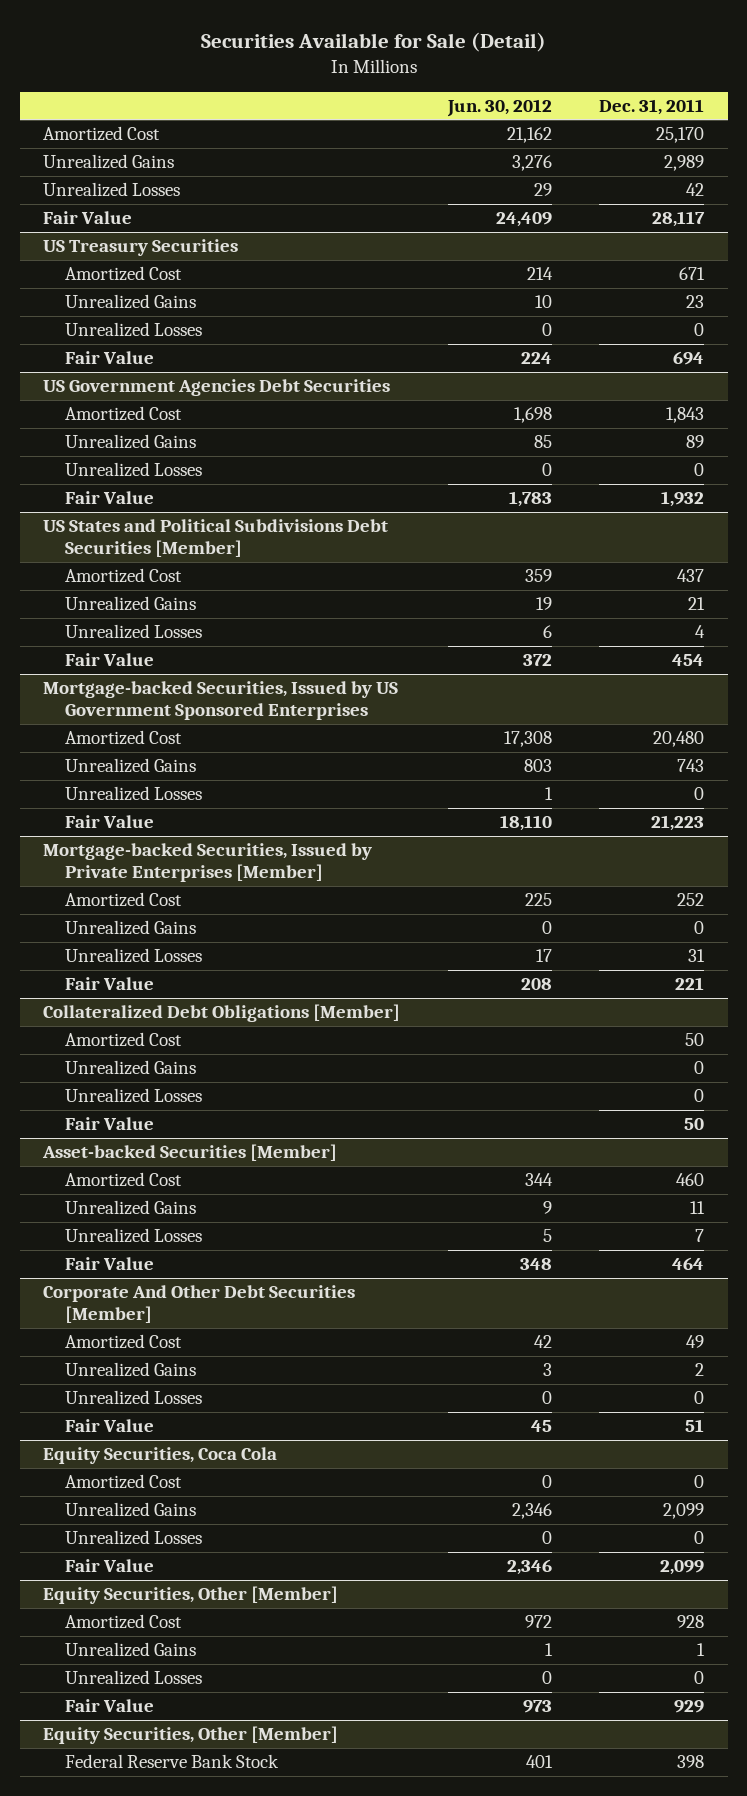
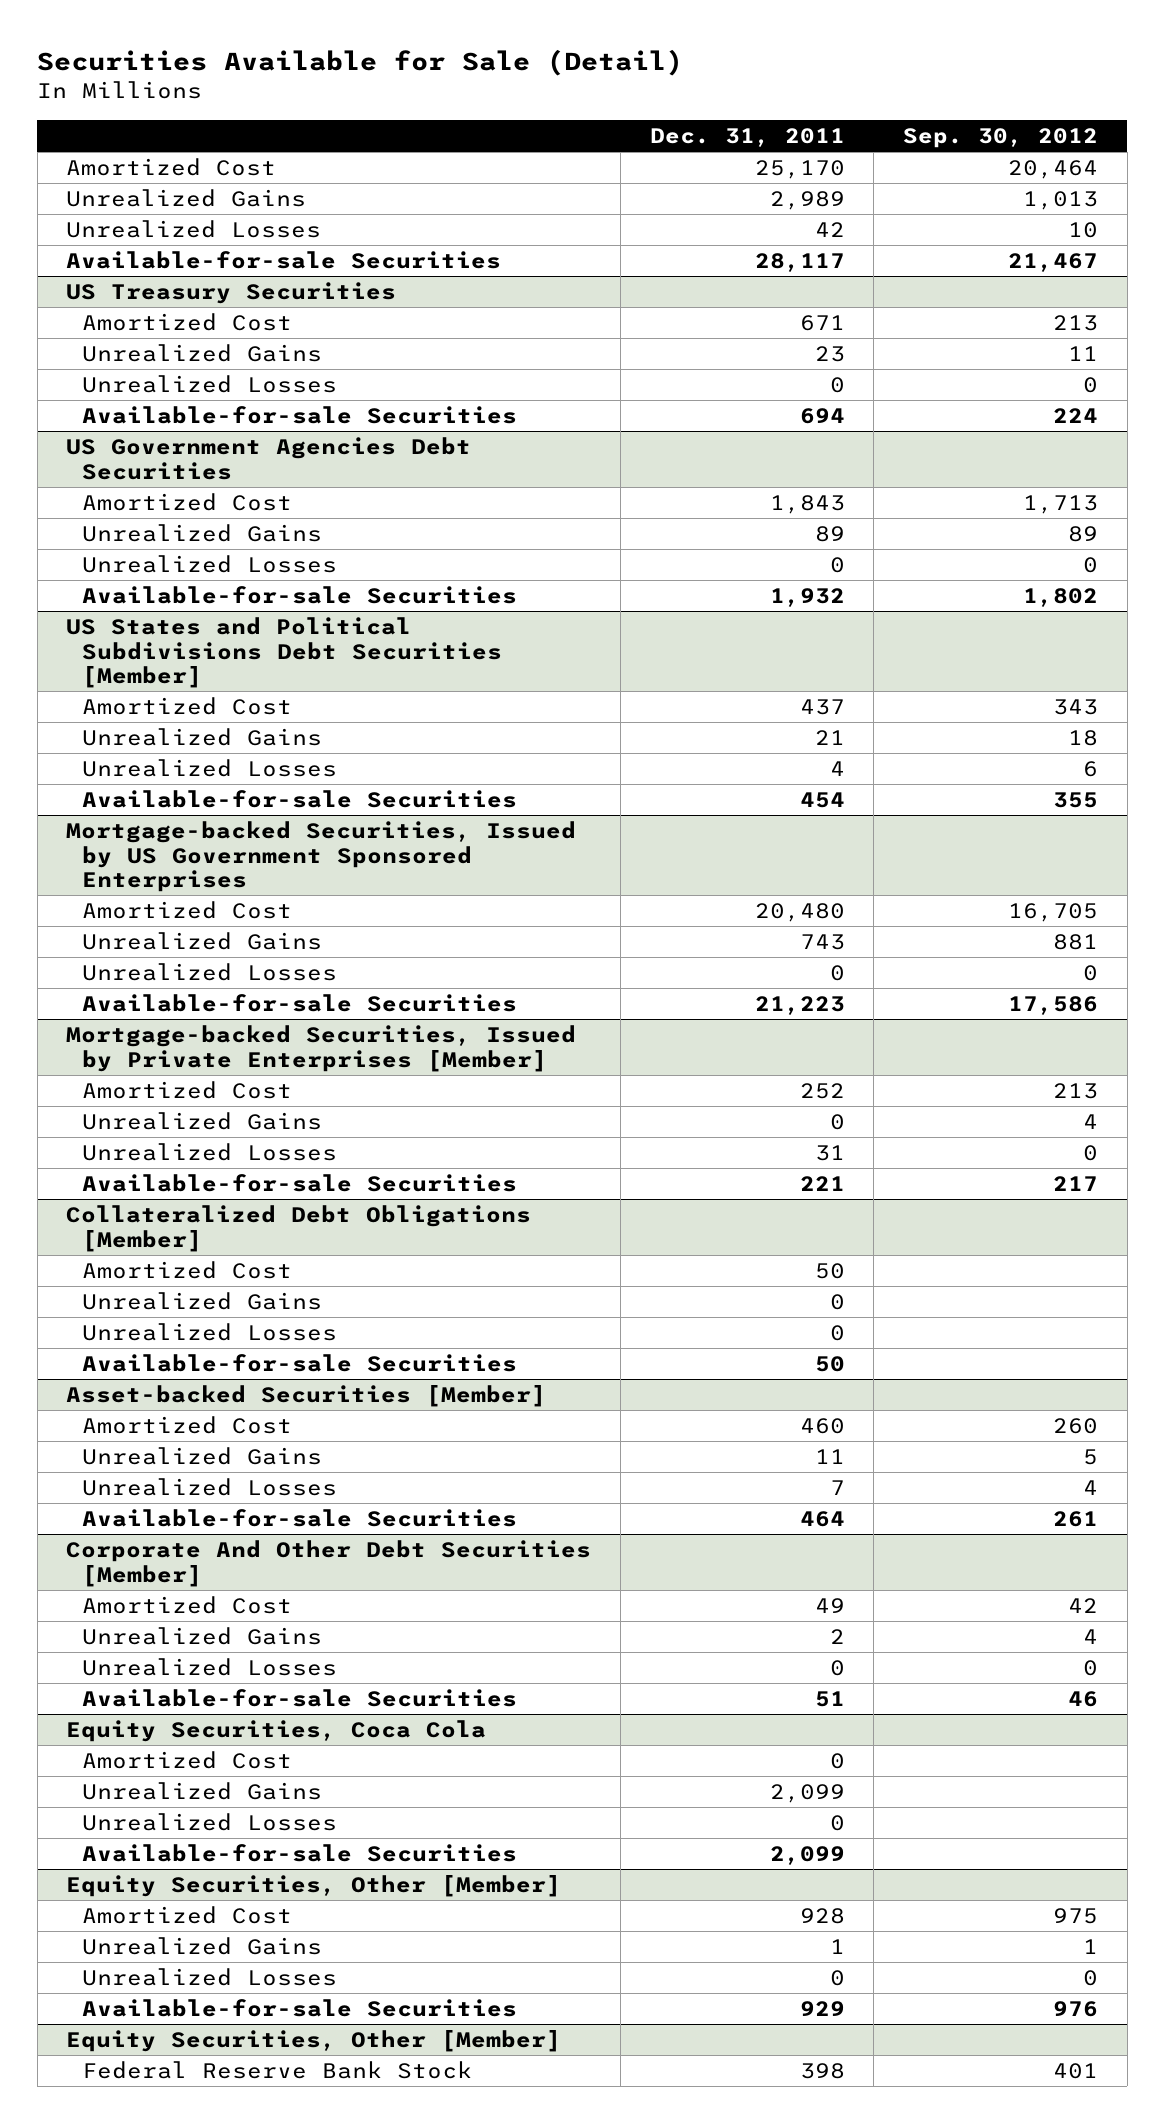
[446,98,552,117] Jun. 30, 2012 -> none
none -> [903,127,1099,148] Sep. 30, 2012
[43,211,133,225] Fair Value -> [66,251,502,270] Available-for-sale Securities
[64,351,154,365] Fair Value -> [82,406,518,425] Available-for-sale Securities
[64,491,154,505] Fair Value -> [82,586,518,605] Available-for-sale Securities
[64,653,154,667] Fair Value -> [82,790,518,809] Available-for-sale Securities
[64,815,154,829] Fair Value -> [82,994,518,1013] Available-for-sale Securities
[64,977,154,991] Fair Value -> [82,1174,518,1193] Available-for-sale Securities
[64,1117,154,1131] Fair Value -> [82,1354,518,1373] Available-for-sale Securities
[64,1257,154,1271] Fair Value -> [82,1509,518,1528] Available-for-sale Securities
[64,1419,154,1433] Fair Value -> [82,1689,518,1708] Available-for-sale Securities
[64,1559,154,1573] Fair Value -> [82,1844,518,1863] Available-for-sale Securities
[64,1699,154,1713] Fair Value -> [82,1999,518,2018] Available-for-sale Securities

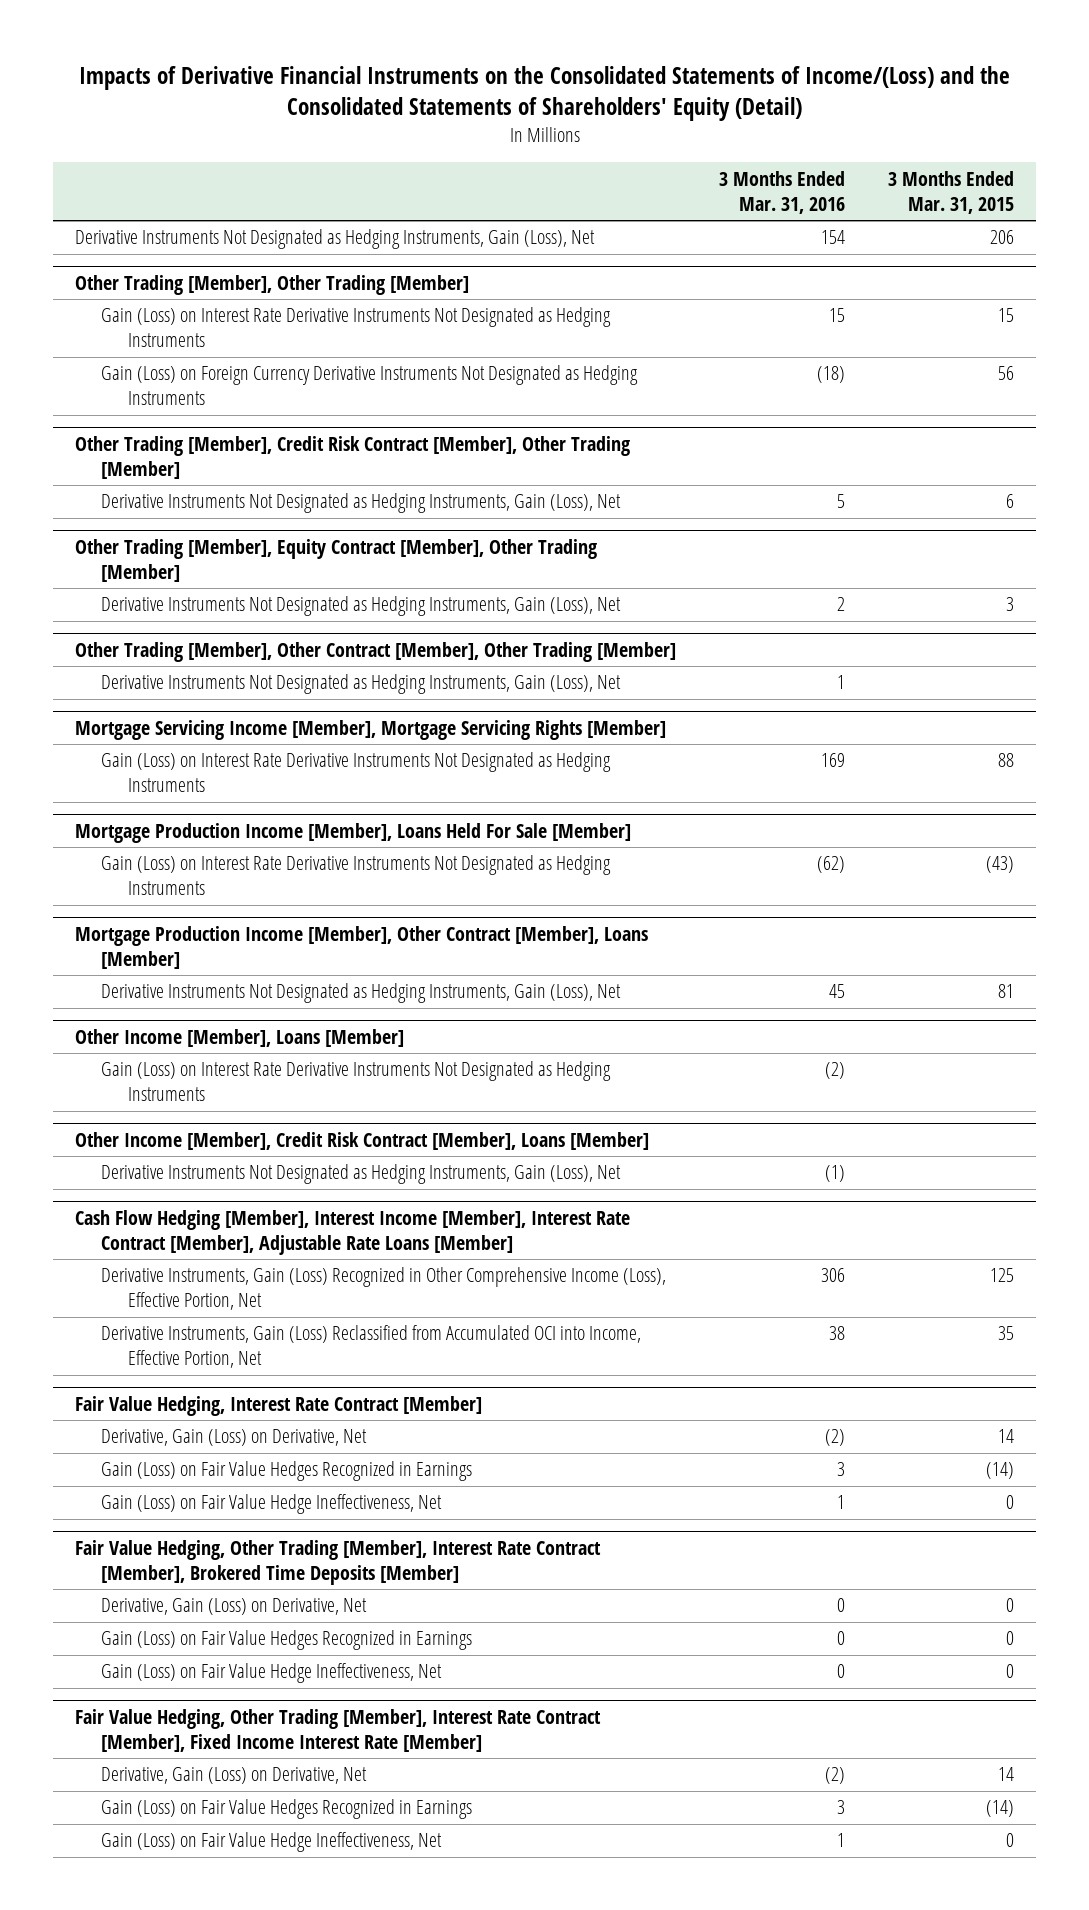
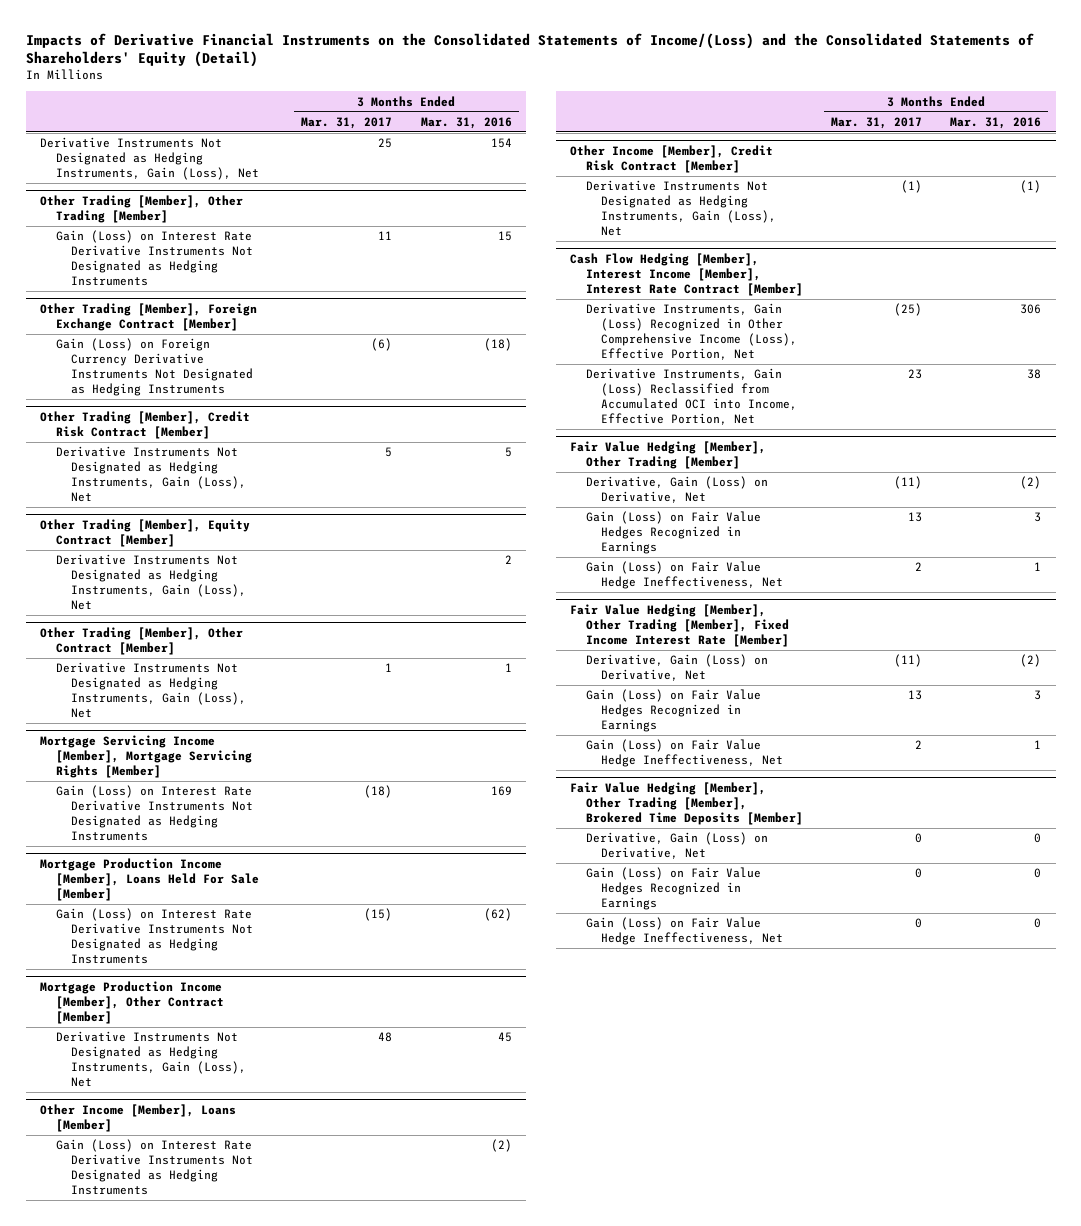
[888,170,1015,214] 3 Months Ended Mar. 31, 2015 -> none
none -> [301,116,393,129] Mar. 31, 2017
none -> [40,302,258,331] Other Trading [Member], Foreign Exchange Contract [Member]
[74,435,630,479] Other Trading [Member], Credit Risk Contract [Member], Other Trading [Member] -> [40,410,251,439] Other Trading [Member], Credit Risk Contract [Member]
[74,538,597,582] Other Trading [Member], Equity Contract [Member], Other Trading [Member] -> [40,518,251,547] Other Trading [Member], Equity Contract [Member]
[74,641,676,662] Other Trading [Member], Other Contract [Member], Other Trading [Member] -> [40,626,244,655] Other Trading [Member], Other Contract [Member]
[74,925,648,969] Mortgage Production Income [Member], Other Contract [Member], Loans [Member] -> [40,980,224,1024] Mortgage Production Income [Member], Other Contract [Member]
[74,1131,649,1150] Other Income [Member], Credit Risk Contract [Member], Loans [Member] -> [569,144,773,173] Other Income [Member], Credit Risk Contract [Member]
[74,1209,630,1255] Cash Flow Hedging [Member], Interest Income [Member], Interest Rate Contract [Member], Adjustable Rate Loans [Member] -> [569,252,803,296] Cash Flow Hedging [Member], Interest Income [Member], Interest Rate Contract [Member]
[74,1395,482,1416] Fair Value Hedging, Interest Rate Contract [Member] -> none
none -> [569,440,766,469] Fair Value Hedging [Member], Other Trading [Member]
[74,1539,601,1585] Fair Value Hedging, Other Trading [Member], Interest Rate Contract [Member], Brokered Time Deposits [Member] -> none
[101,1598,368,1616] Derivative, Gain (Loss) on Derivative, Net -> none
[101,1630,473,1651] Gain (Loss) on Fair Value Hedges Recognized in Earnings -> none
[101,1663,443,1684] Gain (Loss) on Fair Value Hedge Ineffectiveness, Net -> none
[74,1708,601,1752] Fair Value Hedging, Other Trading [Member], Interest Rate Contract [Member], Fixed Income Interest Rate [Member] -> [569,603,789,647] Fair Value Hedging [Member], Other Trading [Member], Fixed Income Interest Rate [Member]
none -> [569,781,803,825] Fair Value Hedging [Member], Other Trading [Member], Brokered Time Deposits [Member]
none -> [585,832,768,860] Derivative, Gain (Loss) on Derivative, Net
none -> [585,867,761,911] Gain (Loss) on Fair Value Hedges Recognized in Earnings
none -> [585,917,784,946] Gain (Loss) on Fair Value Hedge Ineffectiveness, Net

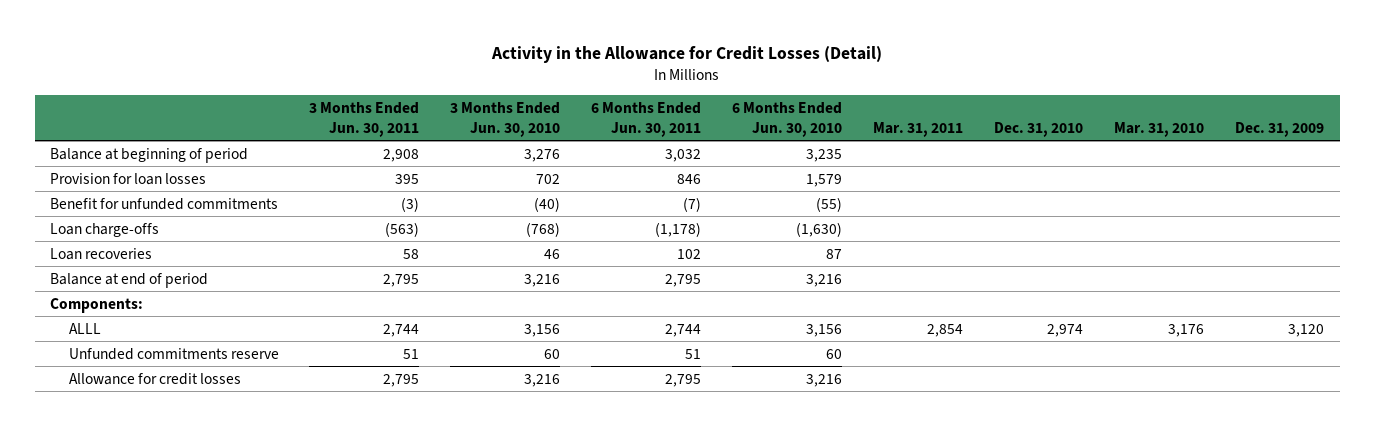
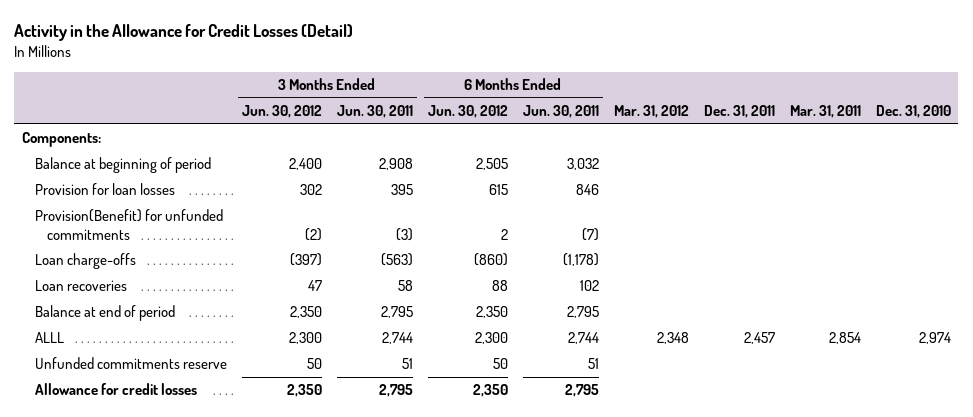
[450,101,561,137] 3 Months Ended Jun. 30, 2010 -> none
[732,101,843,137] 6 Months Ended Jun. 30, 2010 -> none
[1114,121,1205,137] Mar. 31, 2010 -> none
[1235,121,1325,137] Dec. 31, 2009 -> none
none -> [241,105,322,119] Jun. 30, 2012
none -> [427,105,508,119] Jun. 30, 2012
none -> [613,105,689,119] Mar. 31, 2012
none -> [703,105,775,119] Dec. 31, 2011
[50,297,144,313] Components: -> [21,132,101,148] Components:
[50,197,279,210] Benefit for unfunded commitments -> [34,209,223,240] Provision(Benefit) for unfunded commitments

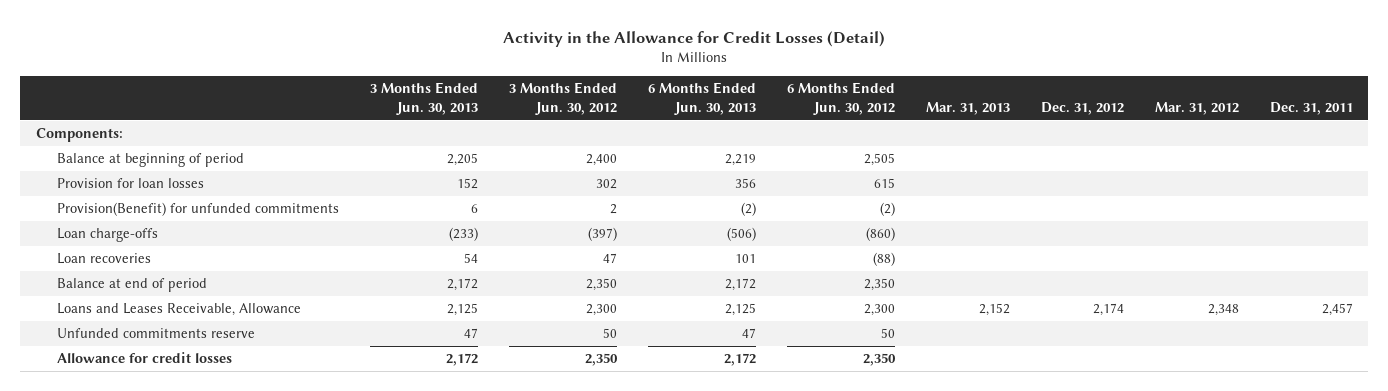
[336,105,413,119] Jun. 30, 2011 -> none
[522,105,599,119] Jun. 30, 2011 -> none
[789,105,861,119] Mar. 31, 2011 -> none
[875,105,951,119] Dec. 31, 2010 -> none
none -> [370,82,479,115] 3 Months Ended Jun. 30, 2013
none -> [648,82,757,115] 6 Months Ended Jun. 30, 2013
none -> [925,101,1010,115] Mar. 31, 2013
none -> [1040,101,1124,115] Dec. 31, 2012
[304,227,322,241] (2) -> [610,204,618,215] 2
[500,228,508,240] 2 -> [879,202,895,217] (2)
[491,280,508,292] 88 -> [872,252,895,267] (88)
[34,332,64,344] ALLL -> [57,303,302,317] Loans and Leases Receivable, Allowance

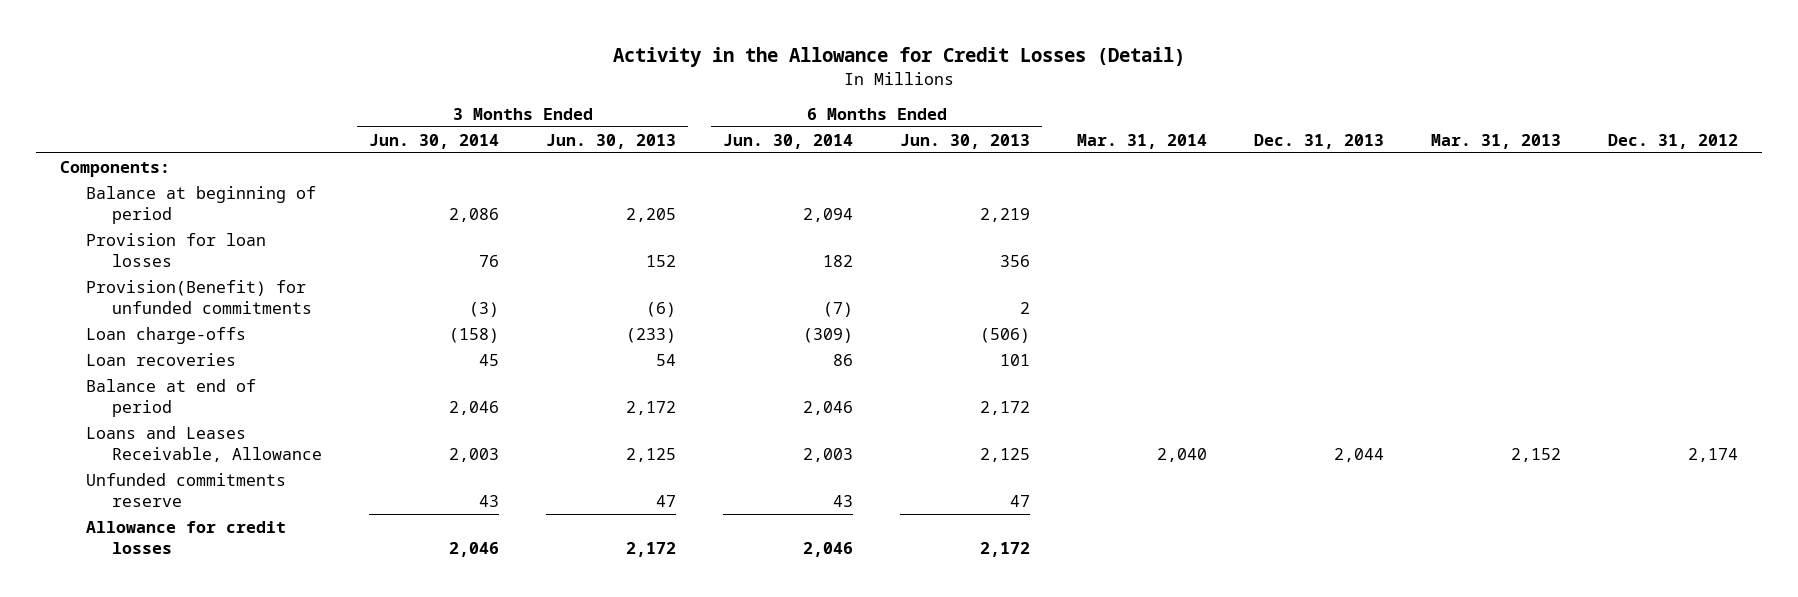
[509,82,618,115] 3 Months Ended Jun. 30, 2012 -> none
[786,82,895,115] 6 Months Ended Jun. 30, 2012 -> none
[1154,101,1239,115] Mar. 31, 2012 -> none
[1269,101,1353,115] Dec. 31, 2011 -> none
none -> [369,133,500,149] Jun. 30, 2014
none -> [723,133,854,149] Jun. 30, 2014
none -> [1077,133,1208,149] Mar. 31, 2014
none -> [1254,133,1385,149] Dec. 31, 2013
[471,204,479,214] 6 -> [646,302,677,318] (6)
[741,202,757,217] (2) -> [1020,302,1031,315] 2

